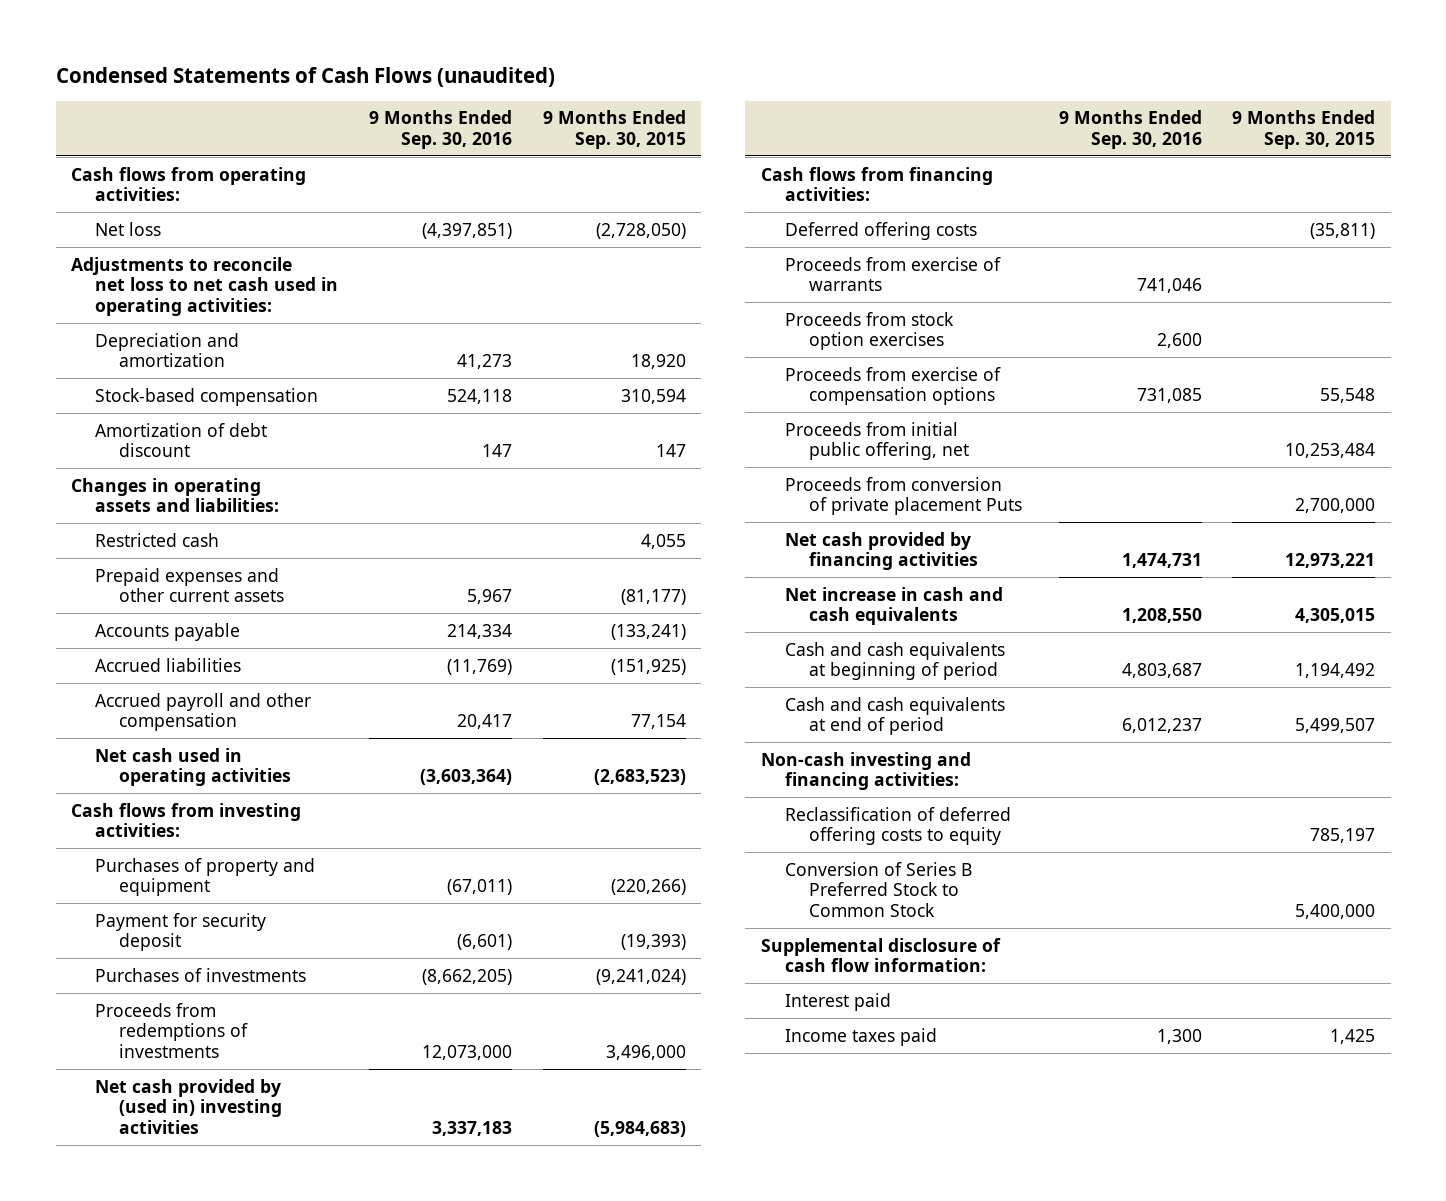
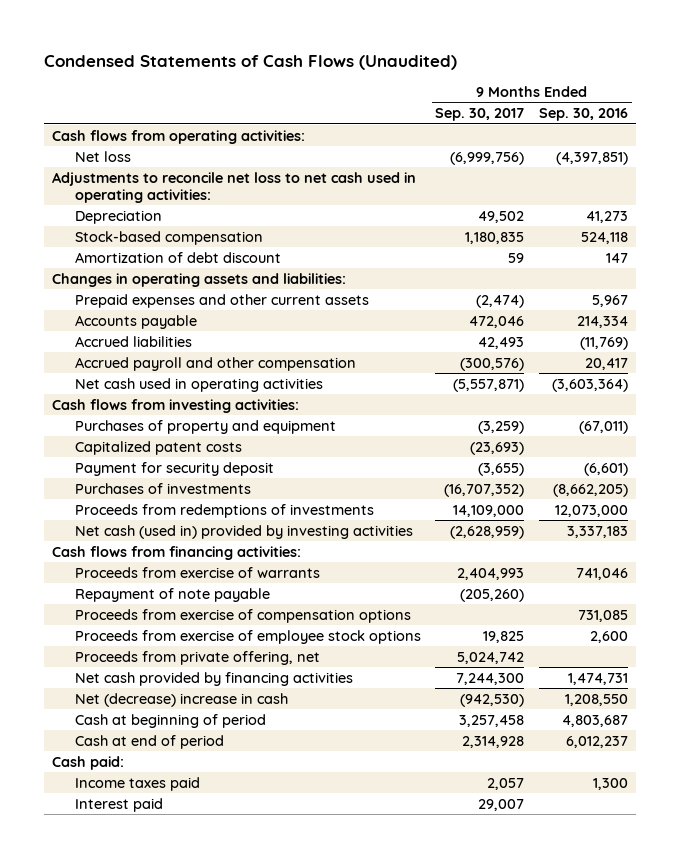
[55,66,555,87] Condensed Statements of Cash Flows (unaudited) -> [44,54,458,70] Condensed Statements of Cash Flows (Unaudited)
[542,110,686,149] 9 Months Ended Sep. 30, 2015 -> none
none -> [435,108,525,122] Sep. 30, 2017
[94,332,239,368] Depreciation and amortization -> [74,209,162,224] Depreciation
[94,532,219,547] Restricted cash -> none
none -> [74,440,242,455] Capitalized patent costs
[94,1078,282,1134] Net cash provided by (used in) investing activities -> [74,524,413,539] Net cash (used in) provided by investing activities
[784,221,977,240] Deferred offering costs -> none
[784,311,954,351] Proceeds from stock option exercises -> none
none -> [74,587,270,602] Repayment of note payable
[784,421,969,461] Proceeds from initial public offering, net -> none
none -> [74,629,421,644] Proceeds from exercise of employee stock options
[784,476,1022,516] Proceeds from conversion of private placement Puts -> [74,650,320,665] Proceeds from private offering, net
[760,751,971,791] Non-cash investing and financing activities: -> none
[784,806,1011,846] Reclassification of deferred offering costs to equity -> none
[784,861,972,917] Conversion of Series B Preferred Stock to Common Stock -> none
[760,937,1001,973] Supplemental disclosure of cash flow information: -> none
[784,586,1003,626] Net increase in cash and cash equivalents -> [74,692,288,707] Net (decrease) increase in cash
[784,641,1005,681] Cash and cash equivalents at beginning of period -> [74,713,266,728] Cash at beginning of period
[784,696,1005,736] Cash and cash equivalents at end of period -> [74,734,224,749] Cash at end of period
none -> [51,755,124,770] Cash paid:
[784,992,891,1011] Interest paid -> [74,797,163,812] Interest paid

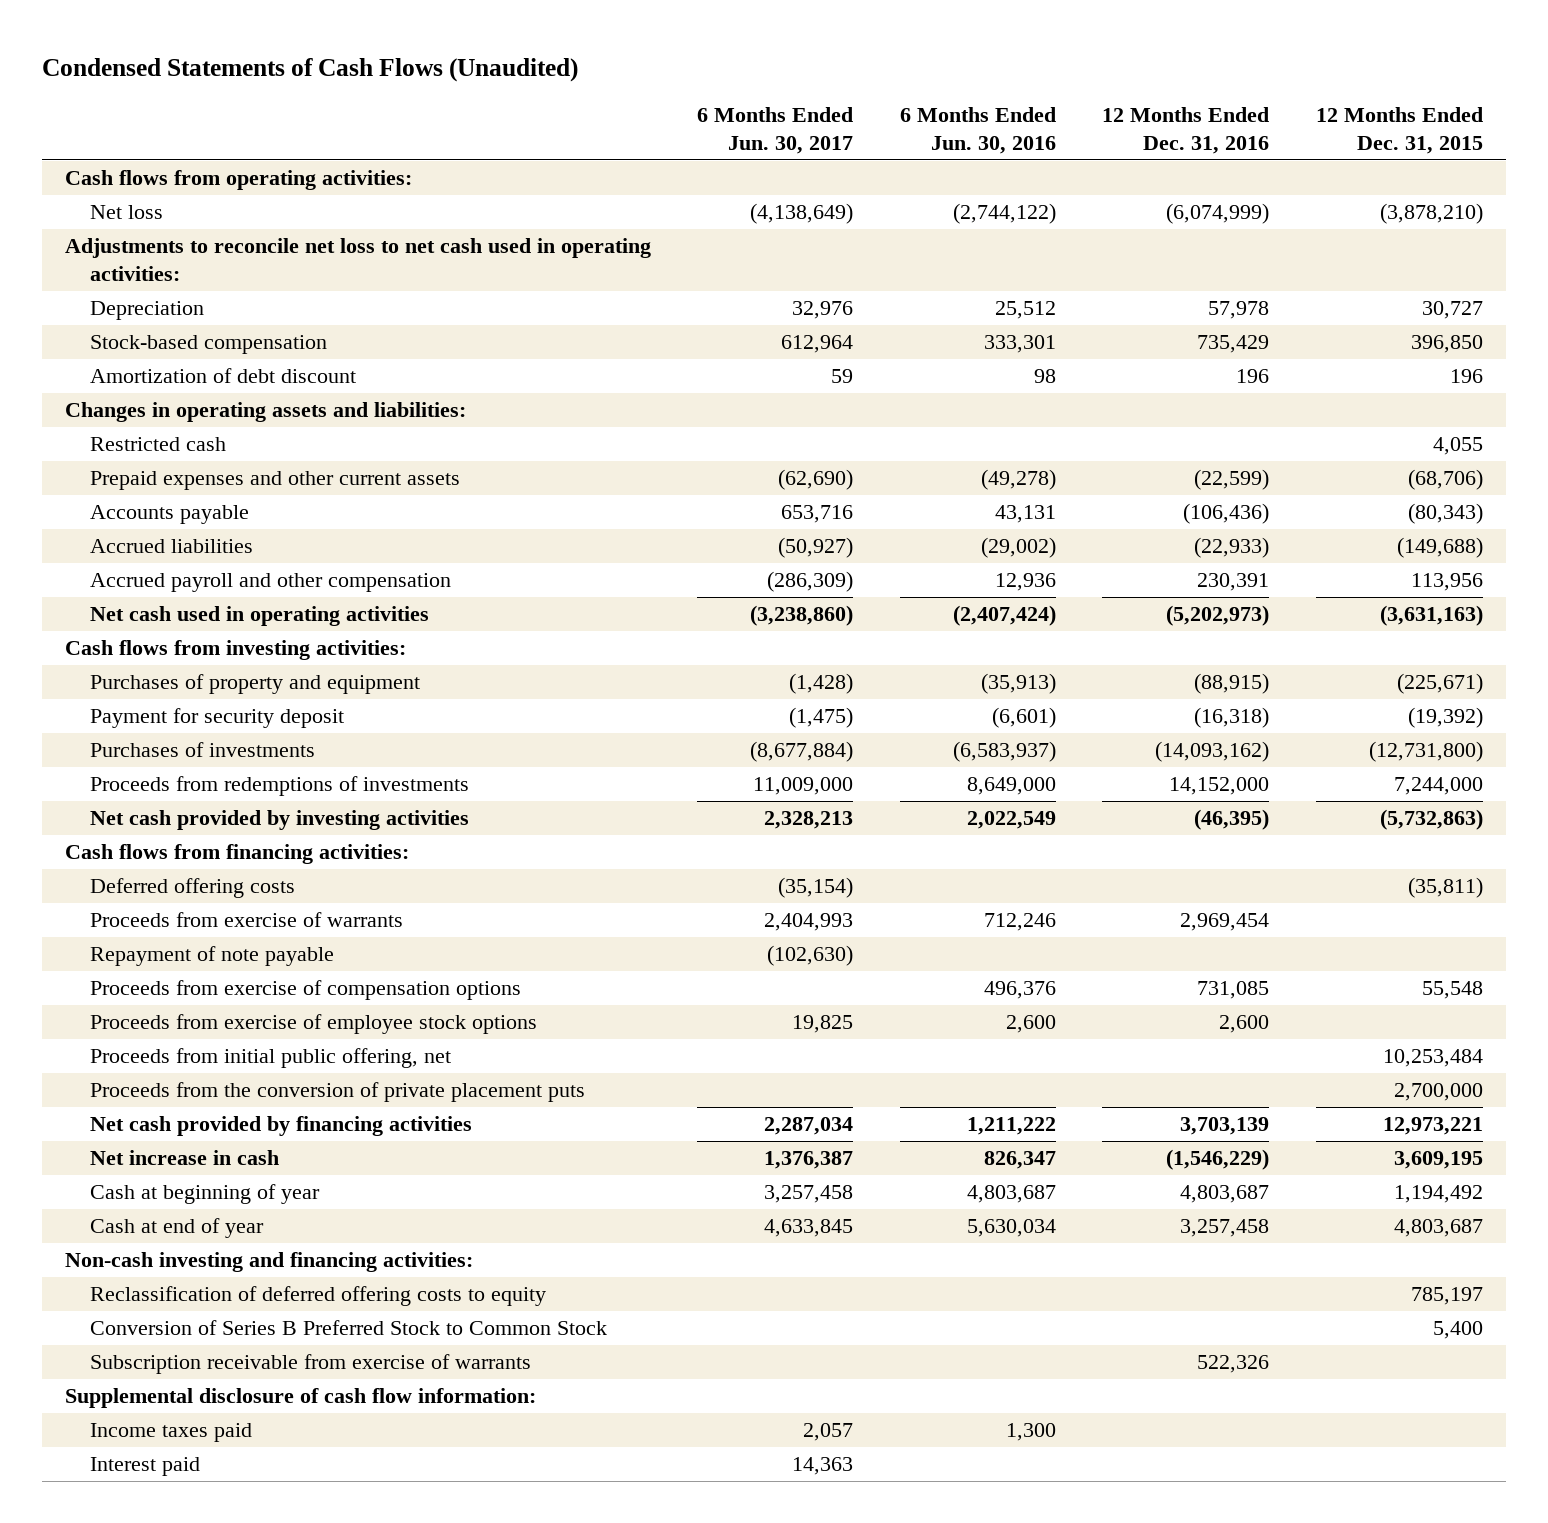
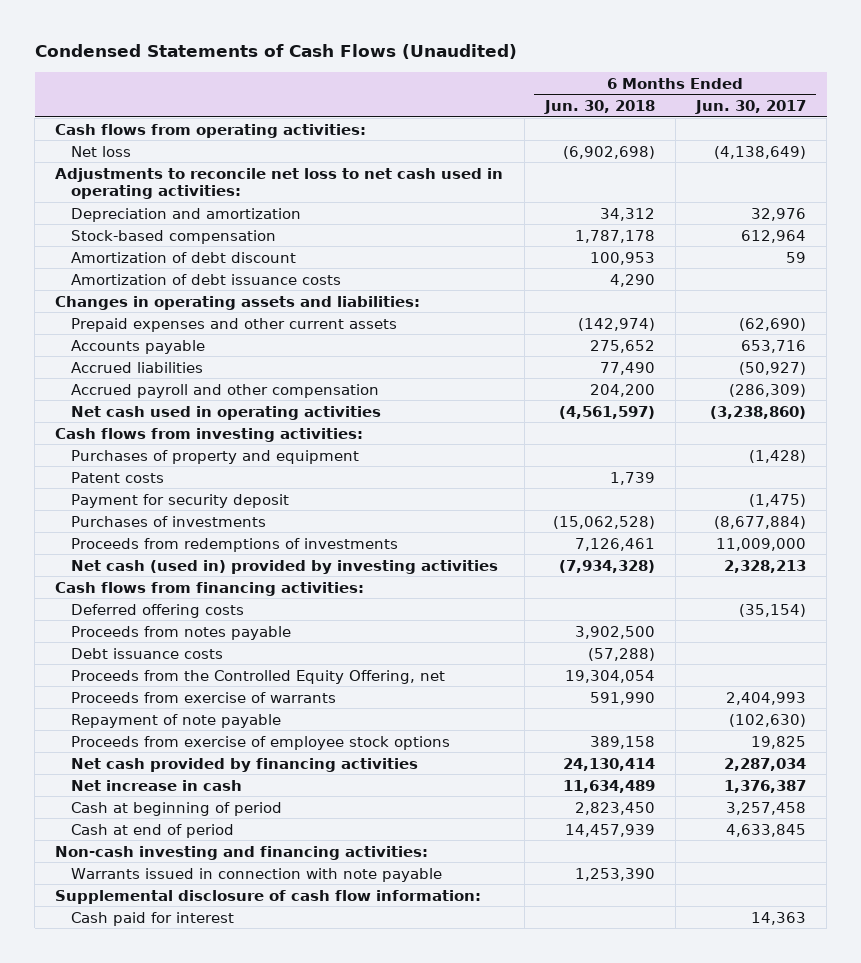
[899,107,1056,155] 6 Months Ended Jun. 30, 2016 -> none
[1102,107,1270,155] 12 Months Ended Dec. 31, 2016 -> none
[1315,107,1483,155] 12 Months Ended Dec. 31, 2015 -> none
none -> [543,100,655,115] Jun. 30, 2018
[90,301,205,321] Depreciation -> [71,207,302,222] Depreciation and amortization
none -> [71,273,342,285] Amortization of debt issuance costs
[90,437,227,452] Restricted cash -> none
none -> [71,471,165,483] Patent costs
[90,810,470,831] Net cash provided by investing activities -> [71,559,499,574] Net cash (used in) provided by investing activities
none -> [71,625,292,640] Proceeds from notes payable
none -> [71,647,224,659] Debt issuance costs
none -> [71,669,446,684] Proceeds from the Controlled Equity Offering, net
[90,980,522,1001] Proceeds from exercise of compensation options -> none
[90,1048,452,1069] Proceeds from initial public offering, net -> none
[90,1082,586,1103] Proceeds from the conversion of private placement puts -> none
[90,1184,321,1205] Cash at beginning of year -> [71,801,283,816] Cash at beginning of period
[90,1218,265,1239] Cash at end of year -> [71,823,235,838] Cash at end of period
[90,1286,547,1307] Reclassification of deferred offering costs to equity -> none
[90,1320,608,1336] Conversion of Series B Preferred Stock to Common Stock -> none
[90,1354,532,1375] Subscription receivable from exercise of warrants -> none
none -> [71,867,443,882] Warrants issued in connection with note payable
[90,1423,253,1443] Income taxes paid -> none
[90,1457,201,1477] Interest paid -> [71,911,235,926] Cash paid for interest

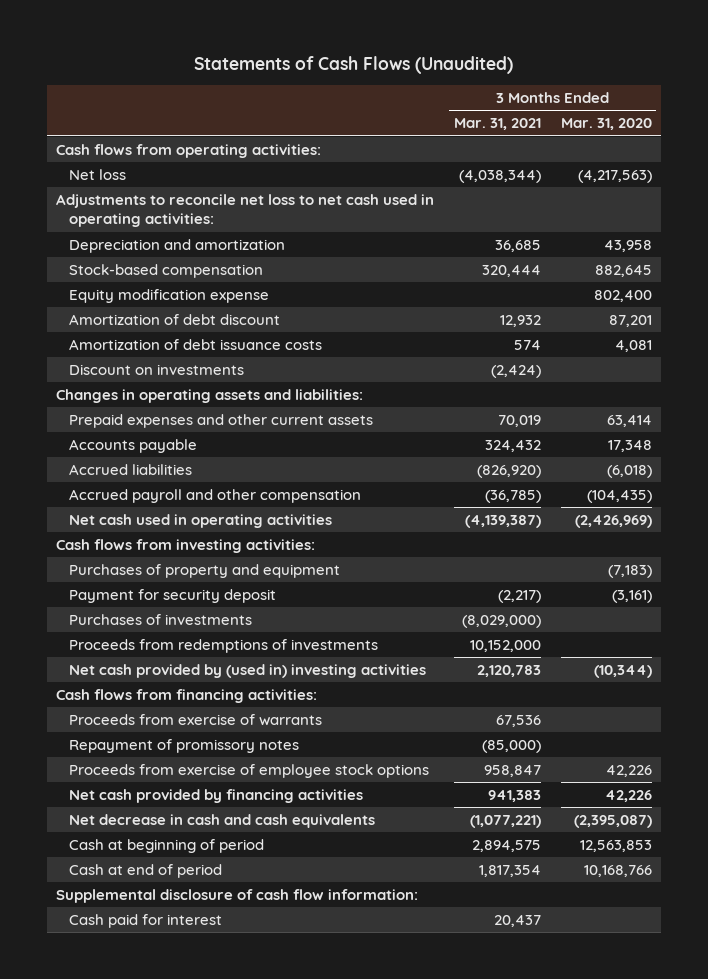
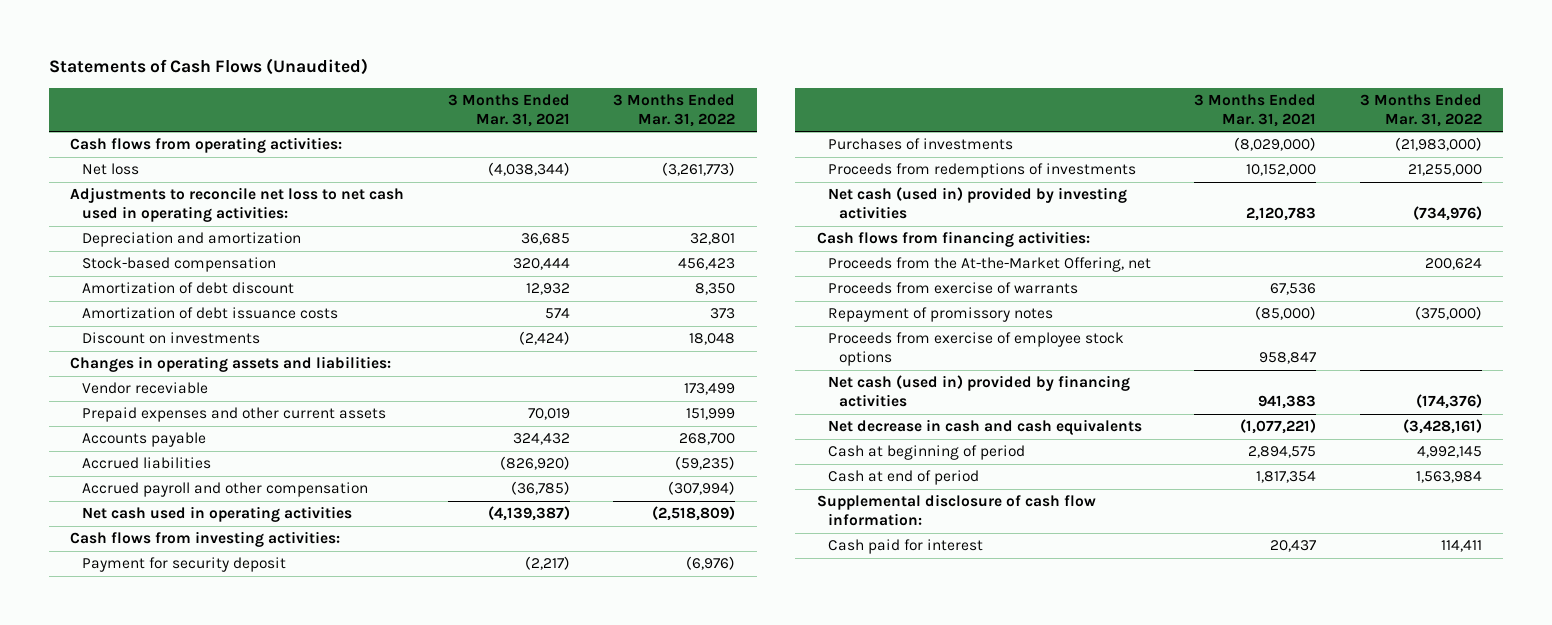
[560,118,652,131] Mar. 31, 2020 -> none
none -> [613,93,736,127] 3 Months Ended Mar. 31, 2022
[69,288,270,303] Equity modification expense -> none
none -> [81,382,208,395] Vendor receviable
[69,563,341,578] Purchases of property and equipment -> none
[69,663,427,678] Net cash provided by (used in) investing activities -> [828,187,1128,219] Net cash (used in) provided by investing activities
none -> [828,257,1152,273] Proceeds from the At-the-Market Offering, net
[69,788,364,803] Net cash provided by financing activities -> [828,375,1131,407] Net cash (used in) provided by financing activities

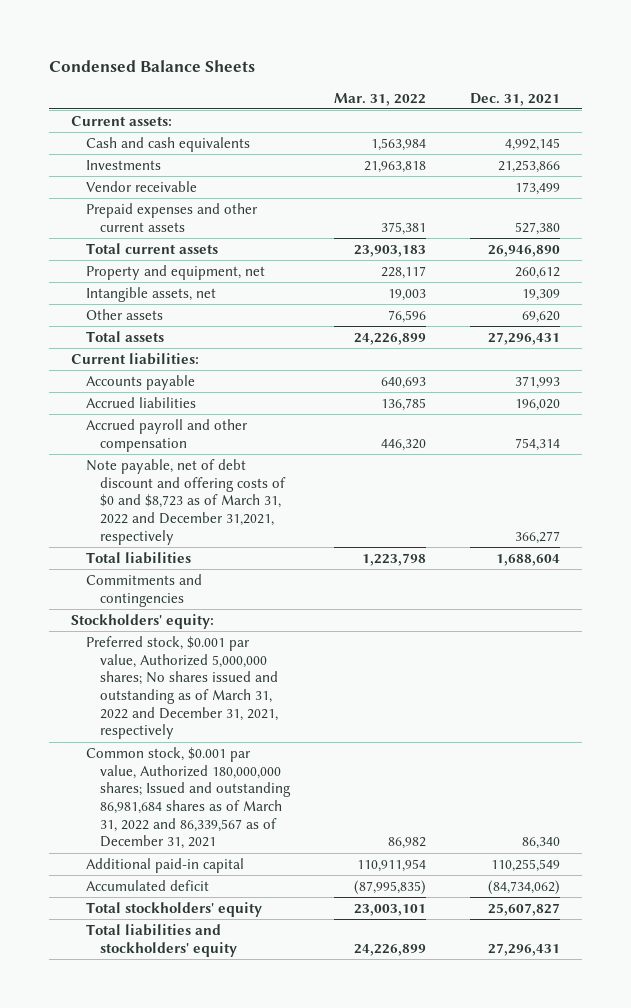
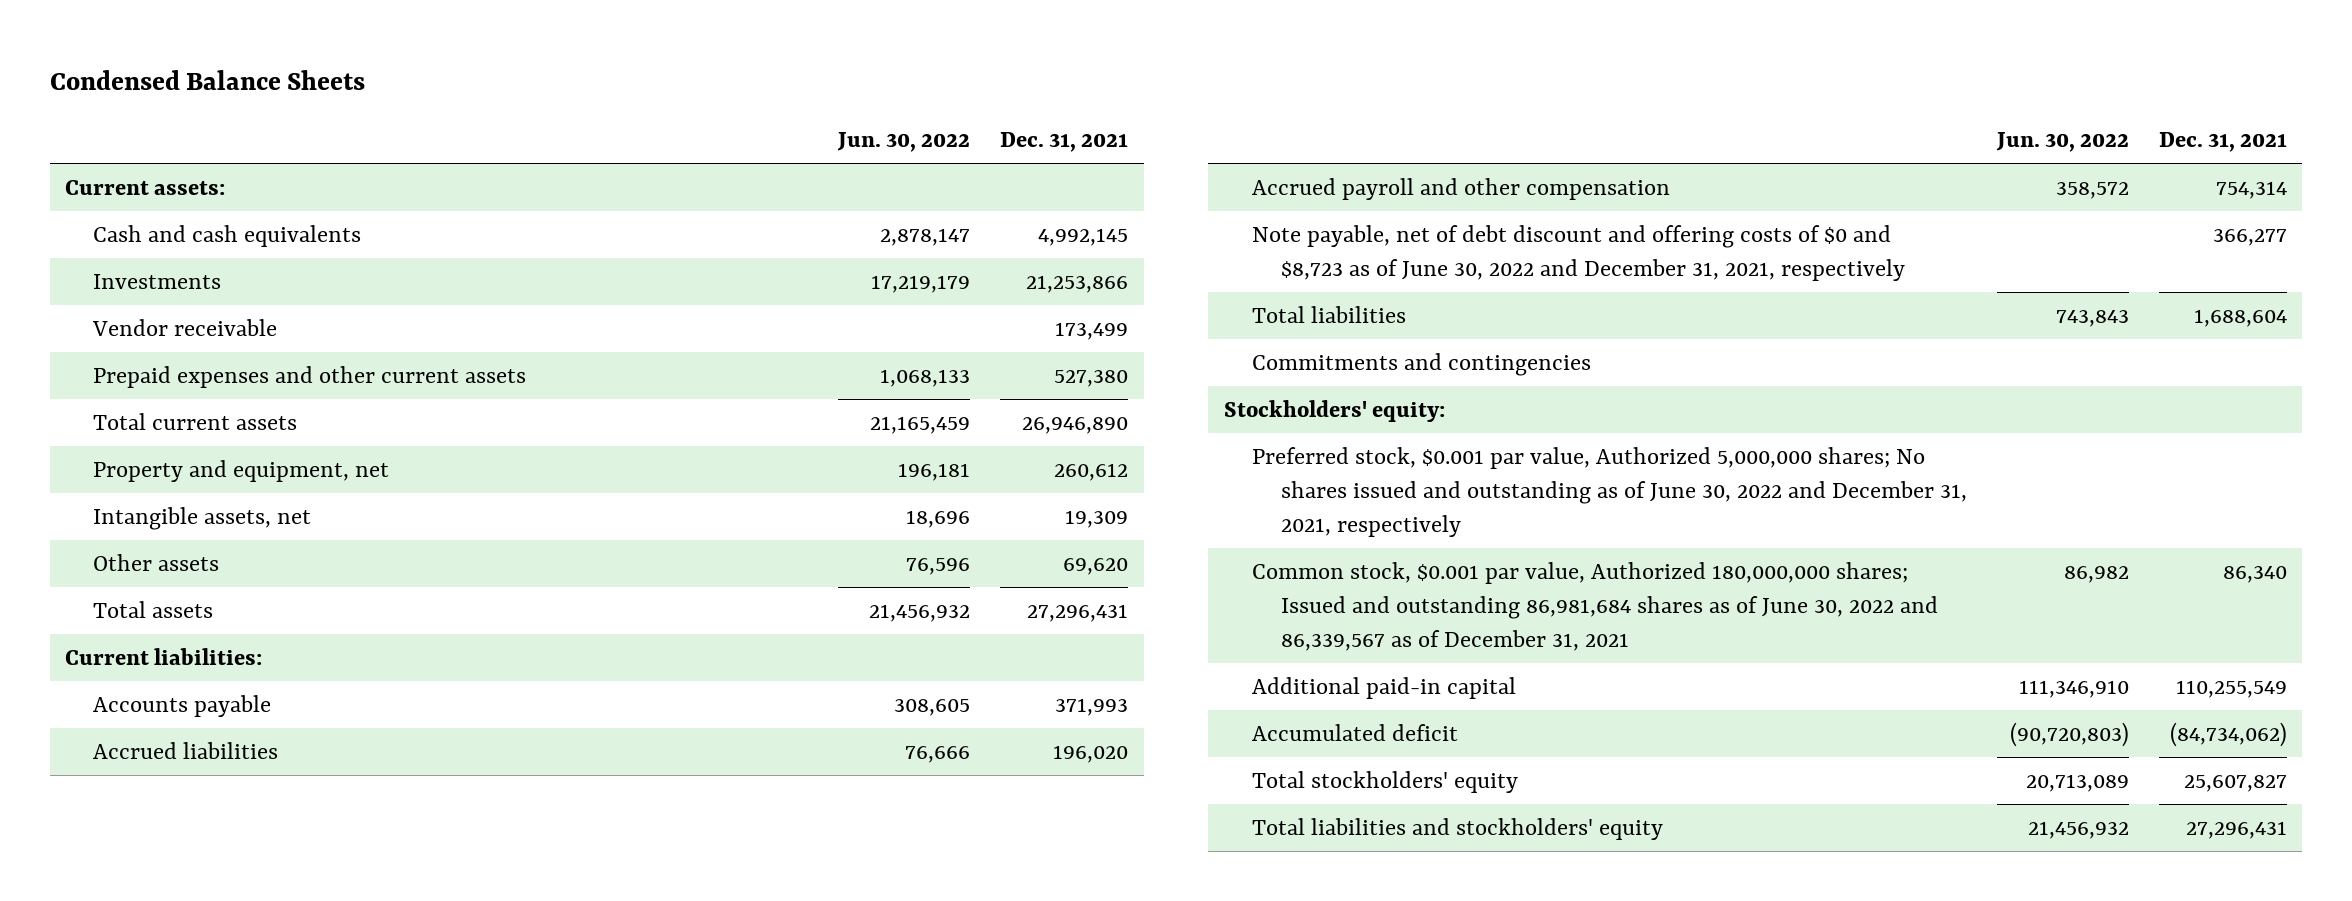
[334,92,427,106] Mar. 31, 2022 -> none
none -> [837,131,971,152] Jun. 30, 2022
[85,458,287,545] Note payable, net of debt discount and offering costs of $0 and $8,723 as of March 31, 2022 and December 31,2021, respectively -> [1252,225,1905,281] Note payable, net of debt discount and offering costs of $0 and $8,723 as of June 30, 2022 and December 31, 2021, respectively
[85,635,279,740] Preferred stock, $0.001 par value, Authorized 5,000,000 shares; No shares issued and outstanding as of March 31, 2022 and December 31, 2021, respectively -> [1252,447,1967,537] Preferred stock, $0.001 par value, Authorized 5,000,000 shares; No shares issued and outstanding as of June 30, 2022 and December 31, 2021, respectively
[85,746,292,850] Common stock, $0.001 par value, Authorized 180,000,000 shares; Issued and outstanding 86,981,684 shares as of March 31, 2022 and 86,339,567 as of December 31, 2021 -> [1252,562,1938,651] Common stock, $0.001 par value, Authorized 180,000,000 shares; Issued and outstanding 86,981,684 shares as of June 30, 2022 and 86,339,567 as of December 31, 2021

